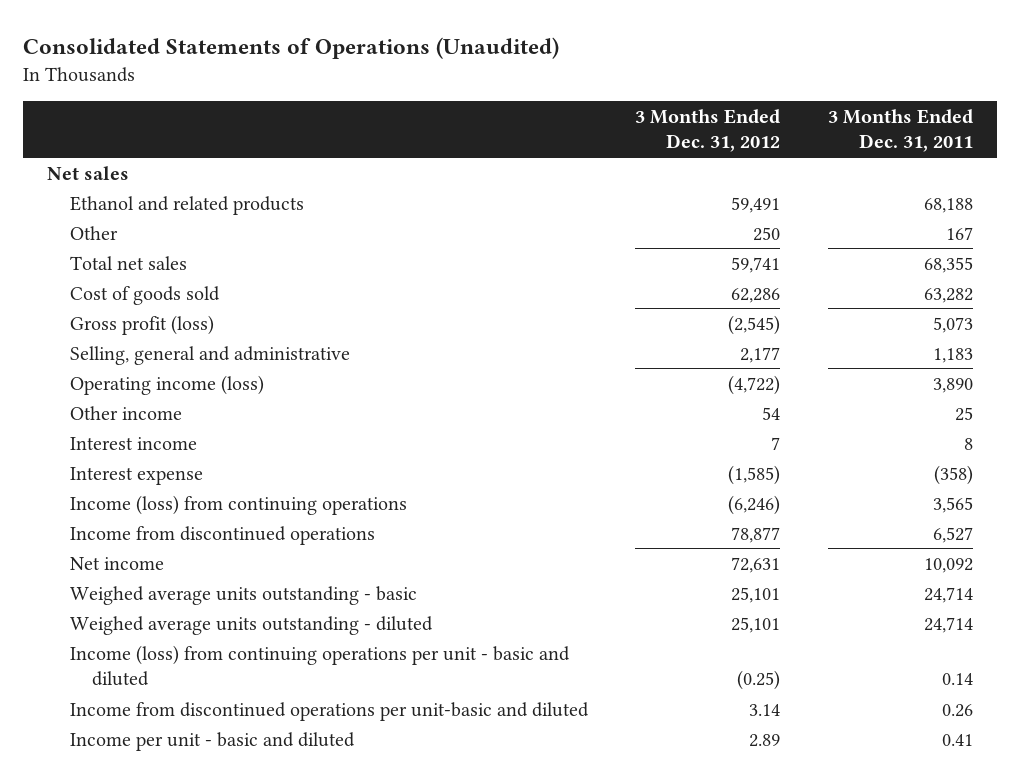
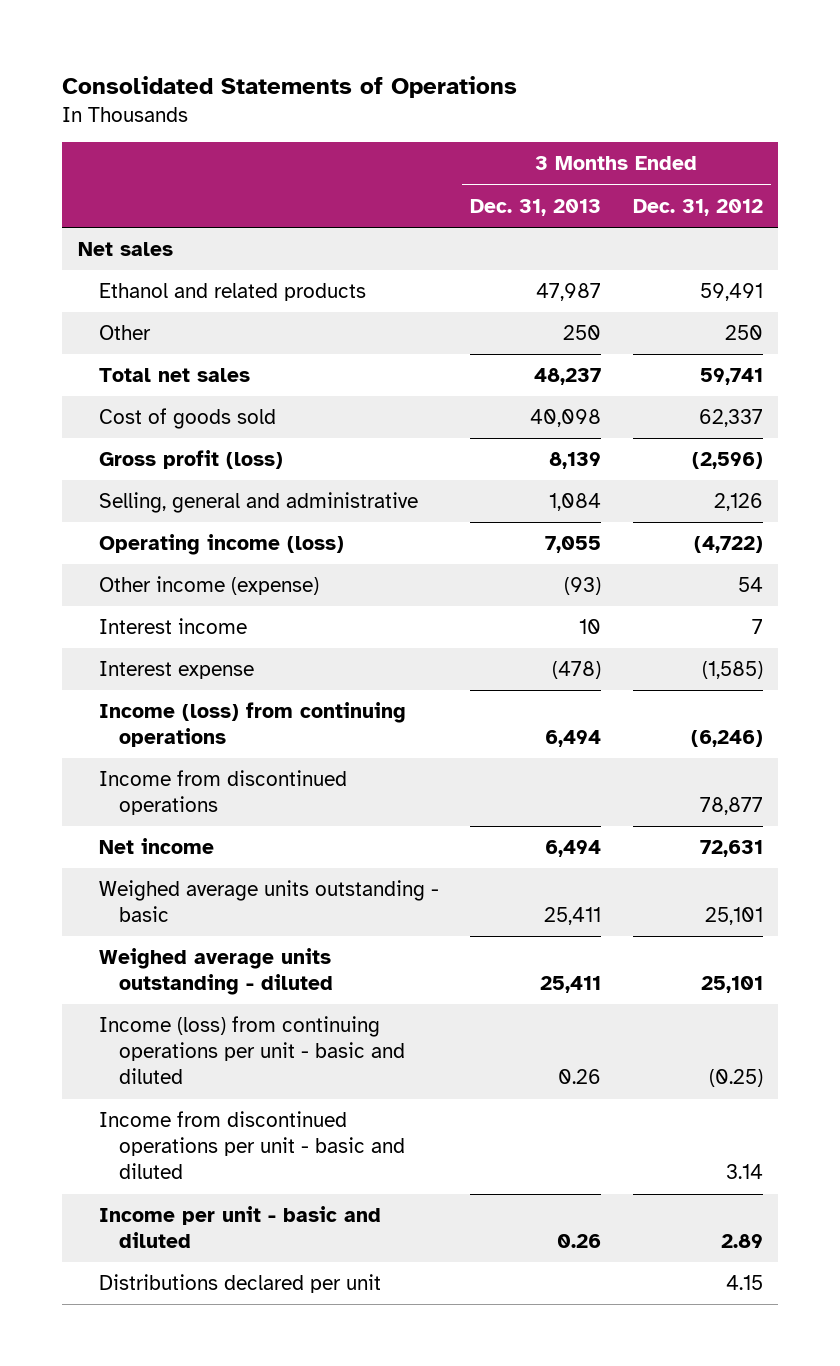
[23,37,560,60] Consolidated Statements of Operations (Unaudited) -> [62,75,518,98] Consolidated Statements of Operations
[827,109,973,153] 3 Months Ended Dec. 31, 2011 -> none
none -> [470,198,602,216] Dec. 31, 2013
[731,287,781,303] 62,286 -> [698,409,763,428] 62,337
[728,314,781,335] (2,545) -> [691,452,763,470] (2,596)
[740,346,781,363] 2,177 -> [713,493,763,512] 2,126
[69,405,182,420] Other income -> [98,576,319,596] Other income (expense)
[69,701,589,721] Income from discontinued operations per unit-basic and diluted -> [98,1111,406,1180] Income from discontinued operations per unit - basic and diluted
none -> [98,1274,381,1294] Distributions declared per unit

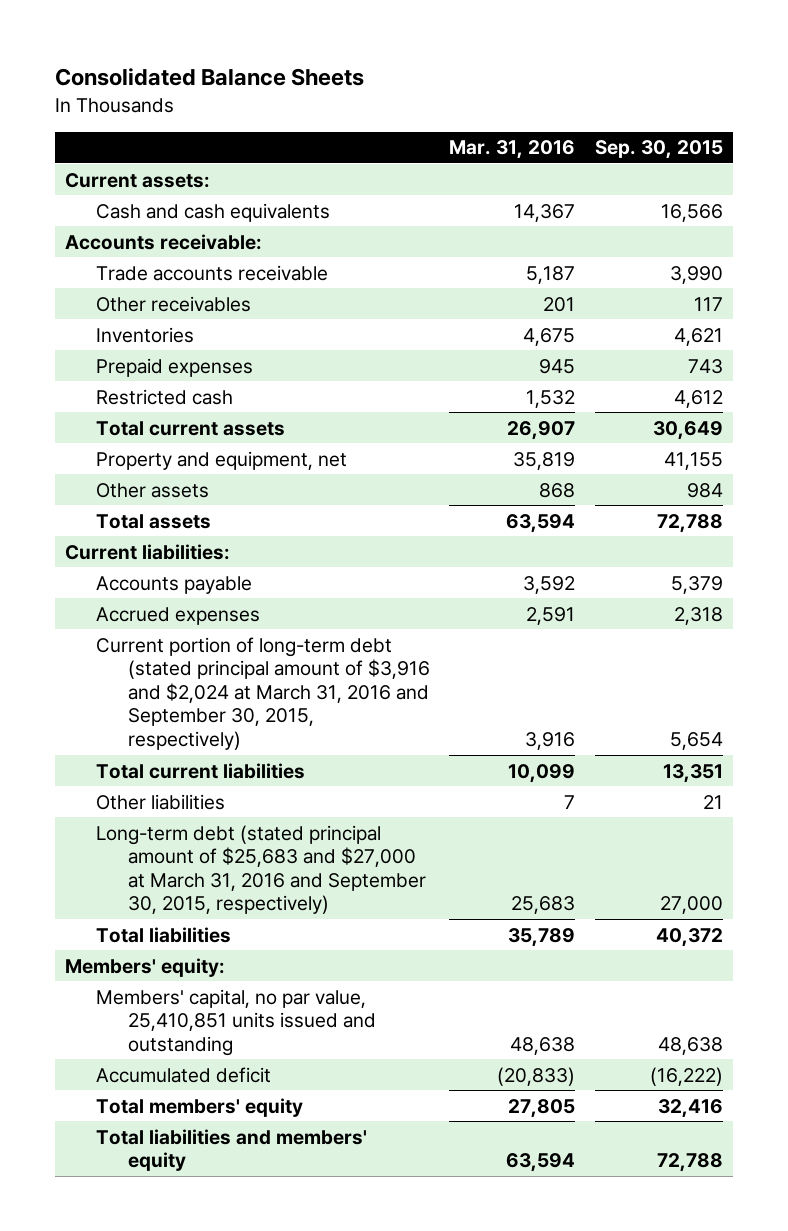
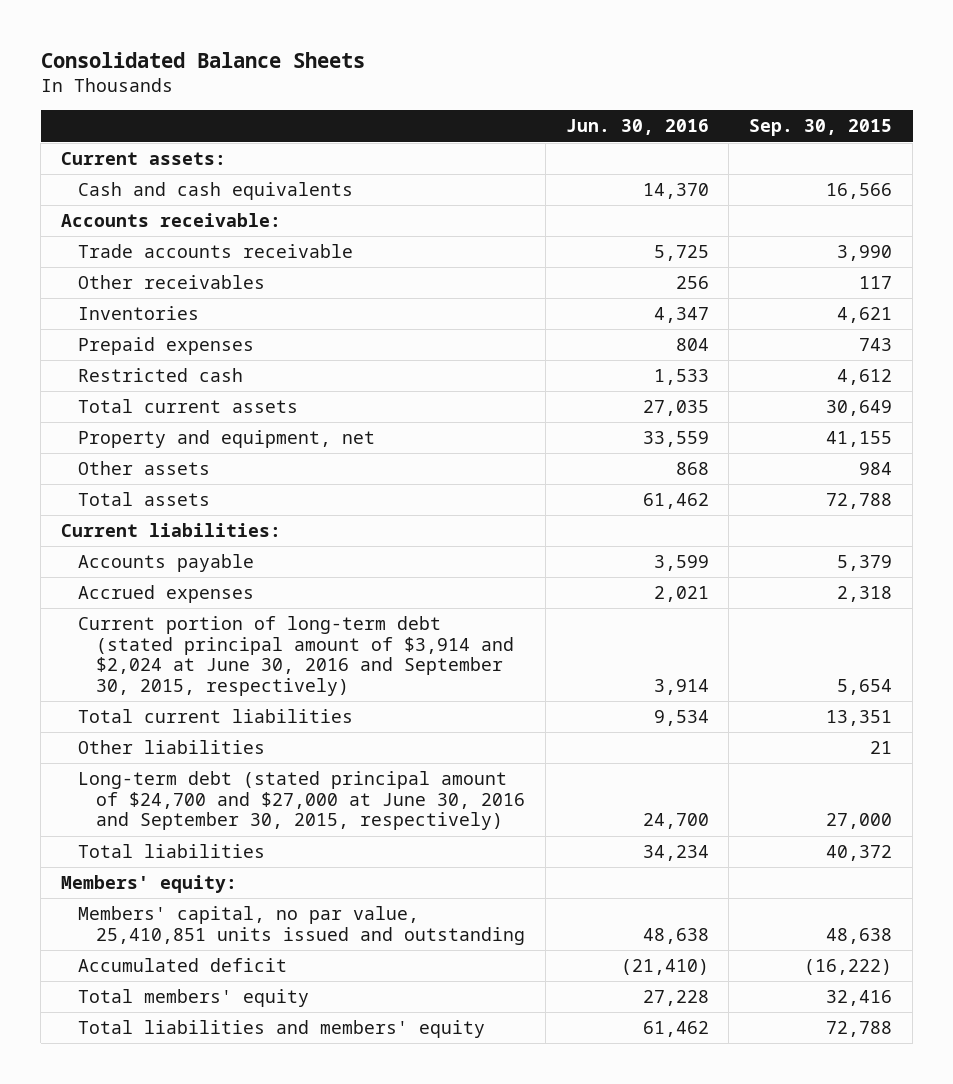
[449,140,576,160] Mar. 31, 2016 -> none
none -> [565,119,709,136] Jun. 30, 2016
[96,636,430,751] Current portion of long-term debt (stated principal amount of $3,916 and $2,024 at March 31, 2016 and September 30, 2015, respectively) -> [78,616,514,697] Current portion of long-term debt (stated principal amount of $3,914 and $2,024 at June 30, 2016 and September 30, 2015, respectively)
[96,824,426,915] Long-term debt (stated principal amount of $25,683 and $27,000 at March 31, 2016 and September 30, 2015, respectively) -> [78,771,525,831] Long-term debt (stated principal amount of $24,700 and $27,000 at June 30, 2016 and September 30, 2015, respectively)

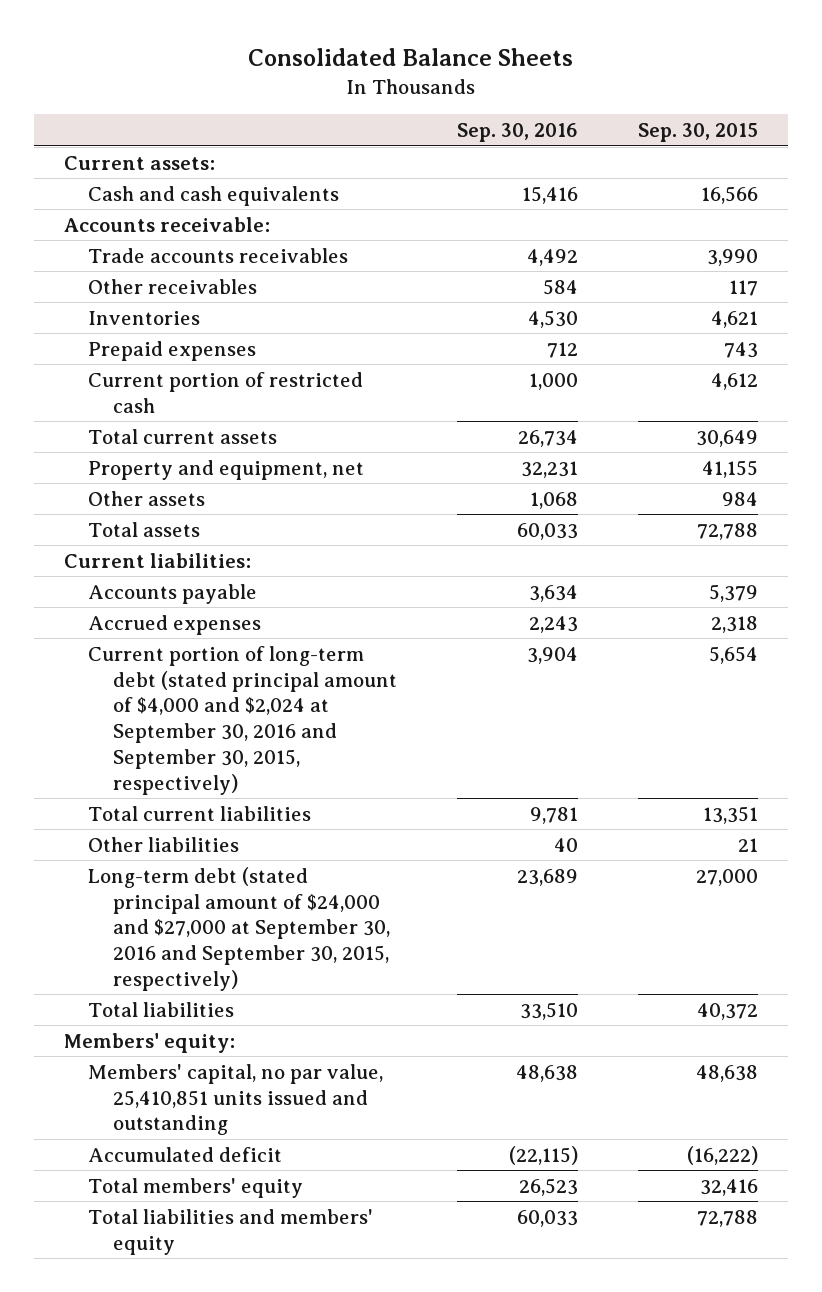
[565,119,709,136] Jun. 30, 2016 -> none
none -> [457,123,579,143] Sep. 30, 2016
[78,244,354,259] Trade accounts receivable -> [88,247,349,263] Trade accounts receivables
[78,368,244,383] Restricted cash -> [88,371,364,413] Current portion of restricted cash
[78,616,514,697] Current portion of long-term debt (stated principal amount of $3,914 and $2,024 at June 30, 2016 and September 30, 2015, respectively) -> [88,645,398,795] Current portion of long-term debt (stated principal amount of $4,000 and $2,024 at September 30, 2016 and September 30, 2015, respectively)
[78,771,525,831] Long-term debt (stated principal amount of $24,700 and $27,000 at June 30, 2016 and September 30, 2015, respectively) -> [88,866,391,991] Long-term debt (stated principal amount of $24,000 and $27,000 at September 30, 2016 and September 30, 2015, respectively)

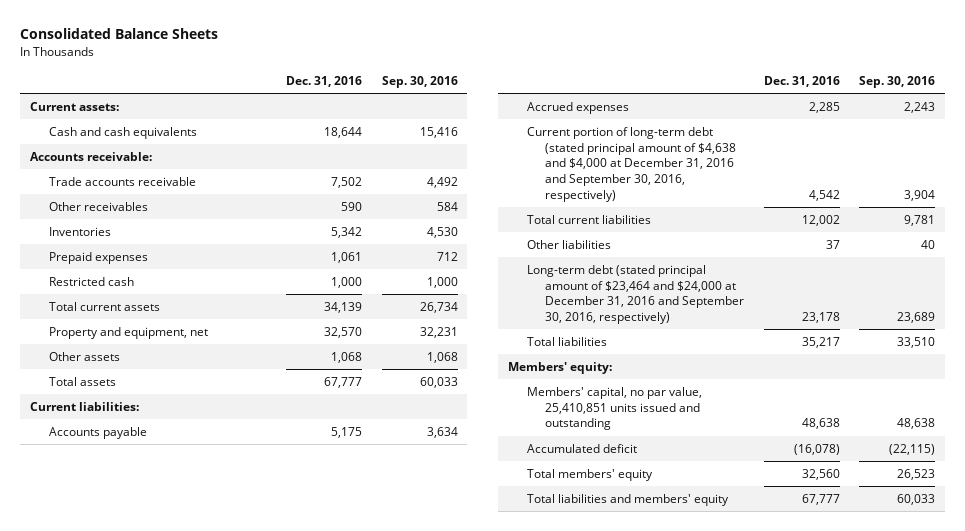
[638,123,759,143] Sep. 30, 2015 -> none
none -> [286,75,363,87] Dec. 31, 2016
[88,247,349,263] Trade accounts receivables -> [48,177,196,187] Trade accounts receivable
[88,371,364,413] Current portion of restricted cash -> [48,277,134,287] Restricted cash
[88,645,398,795] Current portion of long-term debt (stated principal amount of $4,000 and $2,024 at September 30, 2016 and September 30, 2015, respectively) -> [526,127,737,202] Current portion of long-term debt (stated principal amount of $4,638 and $4,000 at December 31, 2016 and September 30, 2016, respectively)
[88,866,391,991] Long-term debt (stated principal amount of $24,000 and $27,000 at September 30, 2016 and September 30, 2015, respectively) -> [526,265,745,325] Long-term debt (stated principal amount of $23,464 and $24,000 at December 31, 2016 and September 30, 2016, respectively)

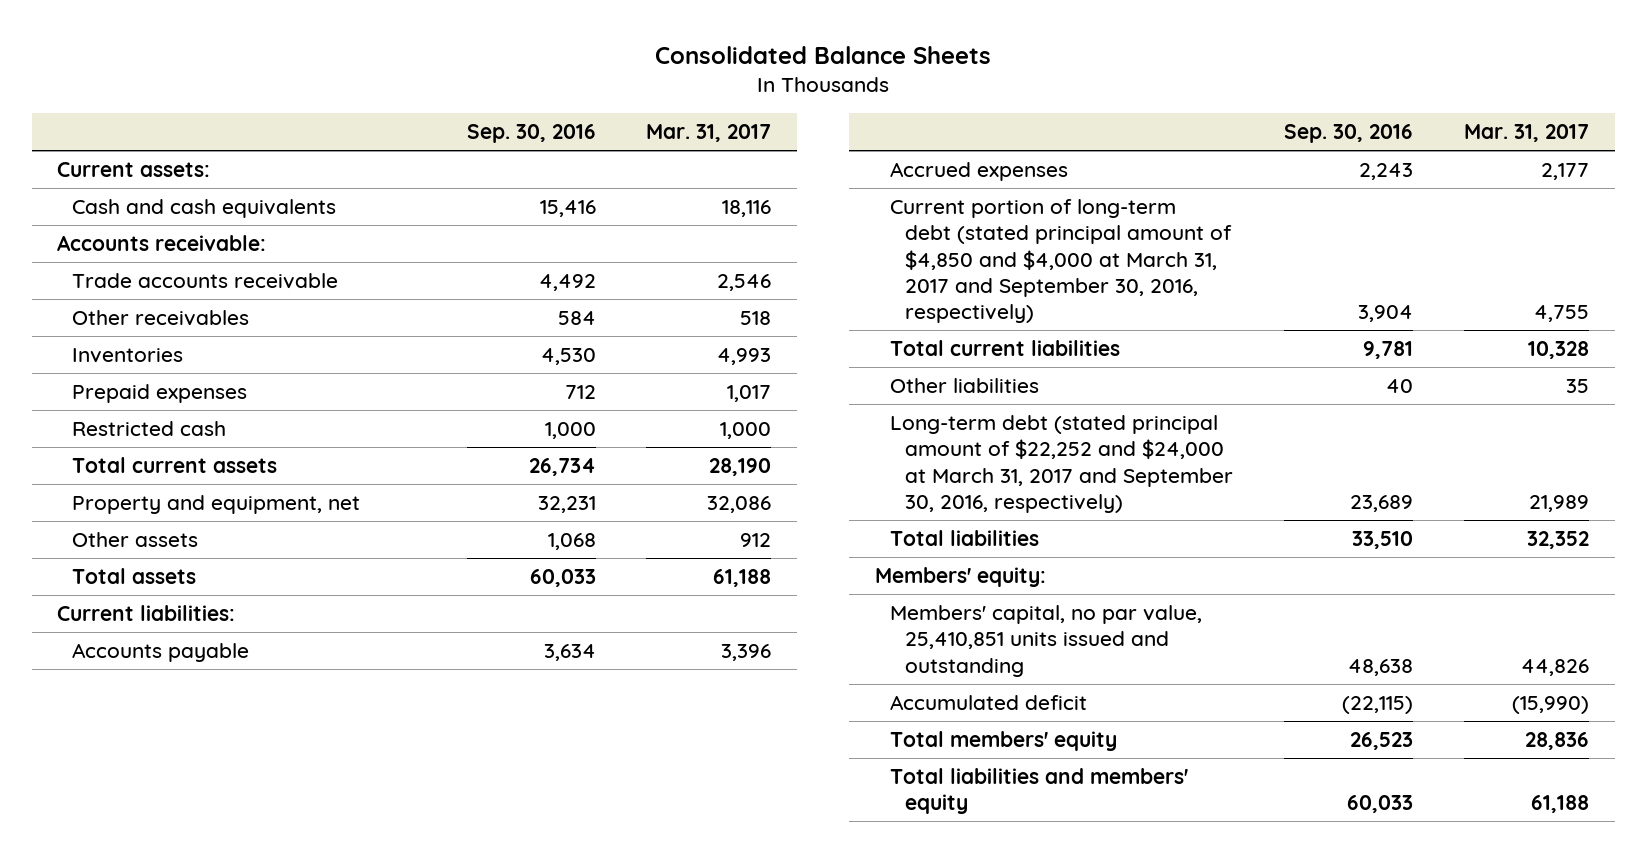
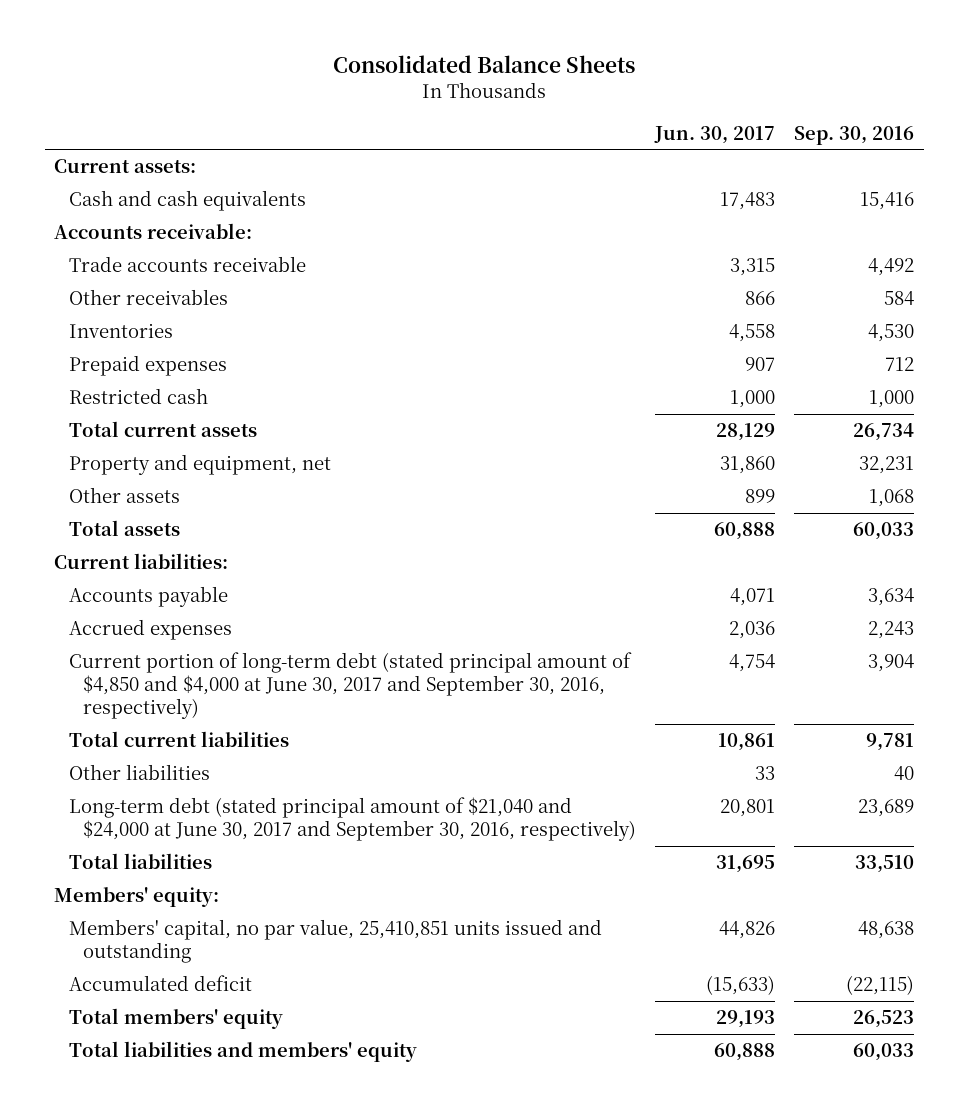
[646,124,772,143] Mar. 31, 2017 -> none
none -> [654,125,776,144] Jun. 30, 2017
[889,198,1233,324] Current portion of long-term debt (stated principal amount of $4,850 and $4,000 at March 31, 2017 and September 30, 2016, respectively) -> [68,652,632,720] Current portion of long-term debt (stated principal amount of $4,850 and $4,000 at June 30, 2017 and September 30, 2016, respectively)
[889,414,1234,514] Long-term debt (stated principal amount of $22,252 and $24,000 at March 31, 2017 and September 30, 2016, respectively) -> [68,797,637,842] Long-term debt (stated principal amount of $21,040 and $24,000 at June 30, 2017 and September 30, 2016, respectively)

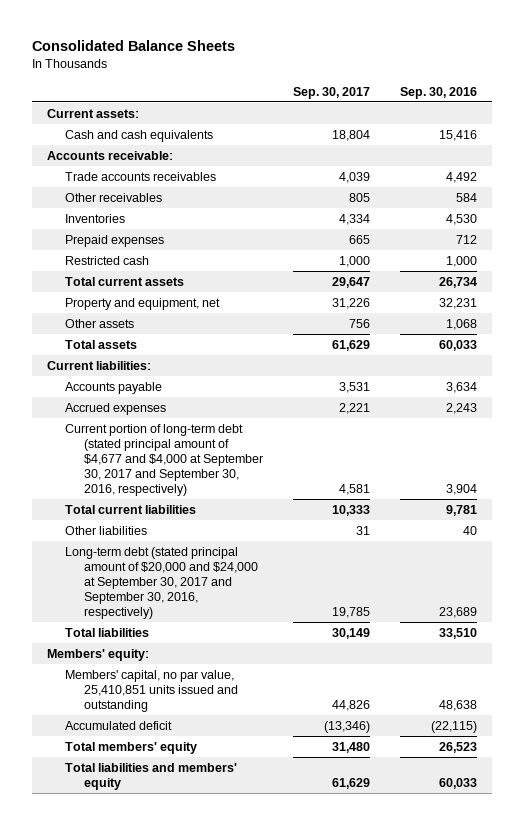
[654,125,776,144] Jun. 30, 2017 -> none
none -> [293,86,371,99] Sep. 30, 2017
[68,256,306,273] Trade accounts receivable -> [65,171,217,181] Trade accounts receivables
[68,652,632,720] Current portion of long-term debt (stated principal amount of $4,850 and $4,000 at June 30, 2017 and September 30, 2016, respectively) -> [65,423,264,497] Current portion of long-term debt (stated principal amount of $4,677 and $4,000 at September 30, 2017 and September 30, 2016, respectively)
[68,797,637,842] Long-term debt (stated principal amount of $21,040 and $24,000 at June 30, 2017 and September 30, 2016, respectively) -> [65,546,259,620] Long-term debt (stated principal amount of $20,000 and $24,000 at September 30, 2017 and September 30, 2016, respectively)

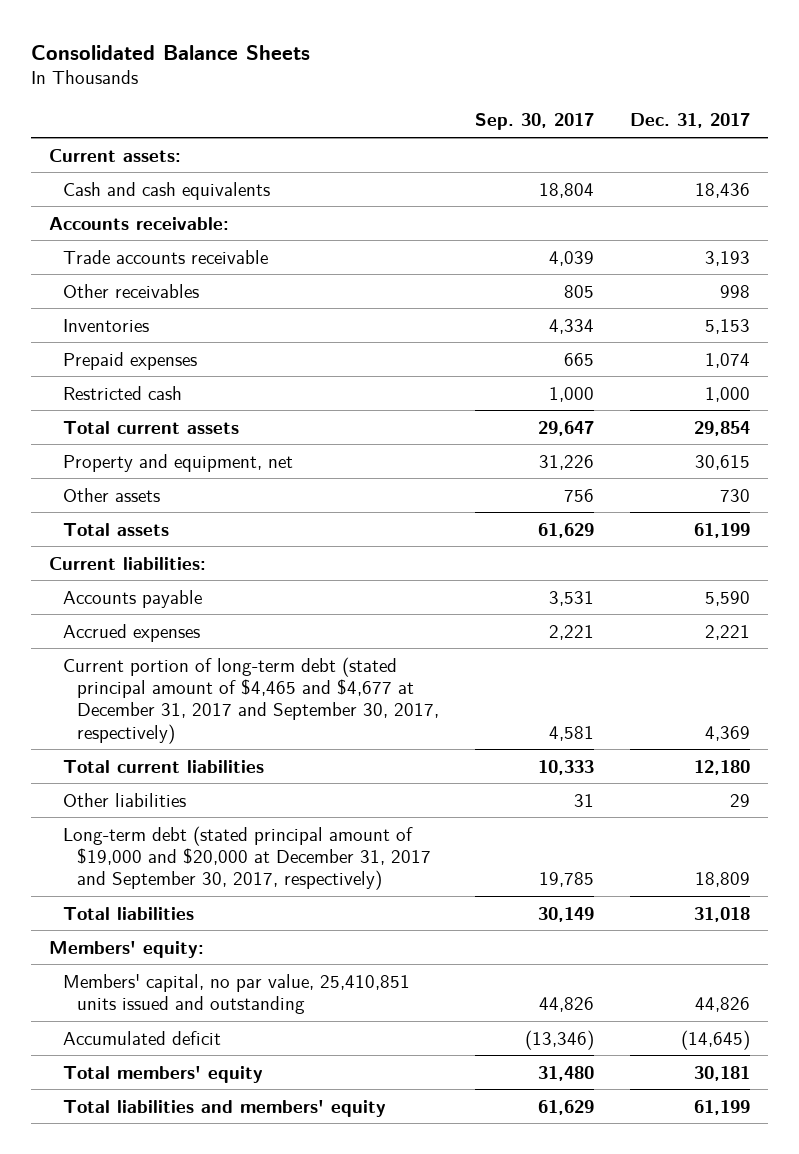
[400,86,478,99] Sep. 30, 2016 -> none
none -> [630,113,751,129] Dec. 31, 2017
[65,171,217,181] Trade accounts receivables -> [62,249,268,264] Trade accounts receivable
[65,423,264,497] Current portion of long-term debt (stated principal amount of $4,677 and $4,000 at September 30, 2017 and September 30, 2016, respectively) -> [62,656,439,744] Current portion of long-term debt (stated principal amount of $4,465 and $4,677 at December 31, 2017 and September 30, 2017, respectively)
[65,546,259,620] Long-term debt (stated principal amount of $20,000 and $24,000 at September 30, 2017 and September 30, 2016, respectively) -> [62,825,431,891] Long-term debt (stated principal amount of $19,000 and $20,000 at December 31, 2017 and September 30, 2017, respectively)

